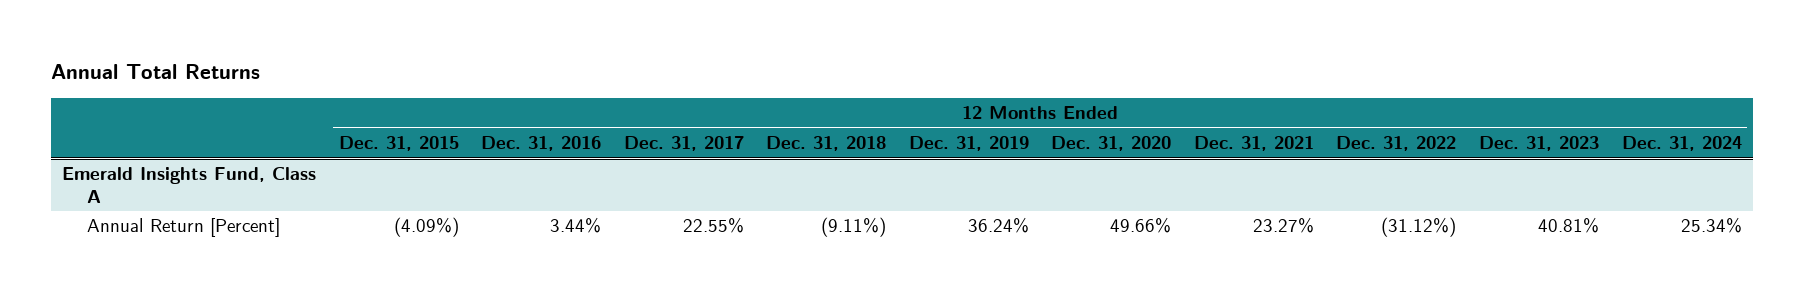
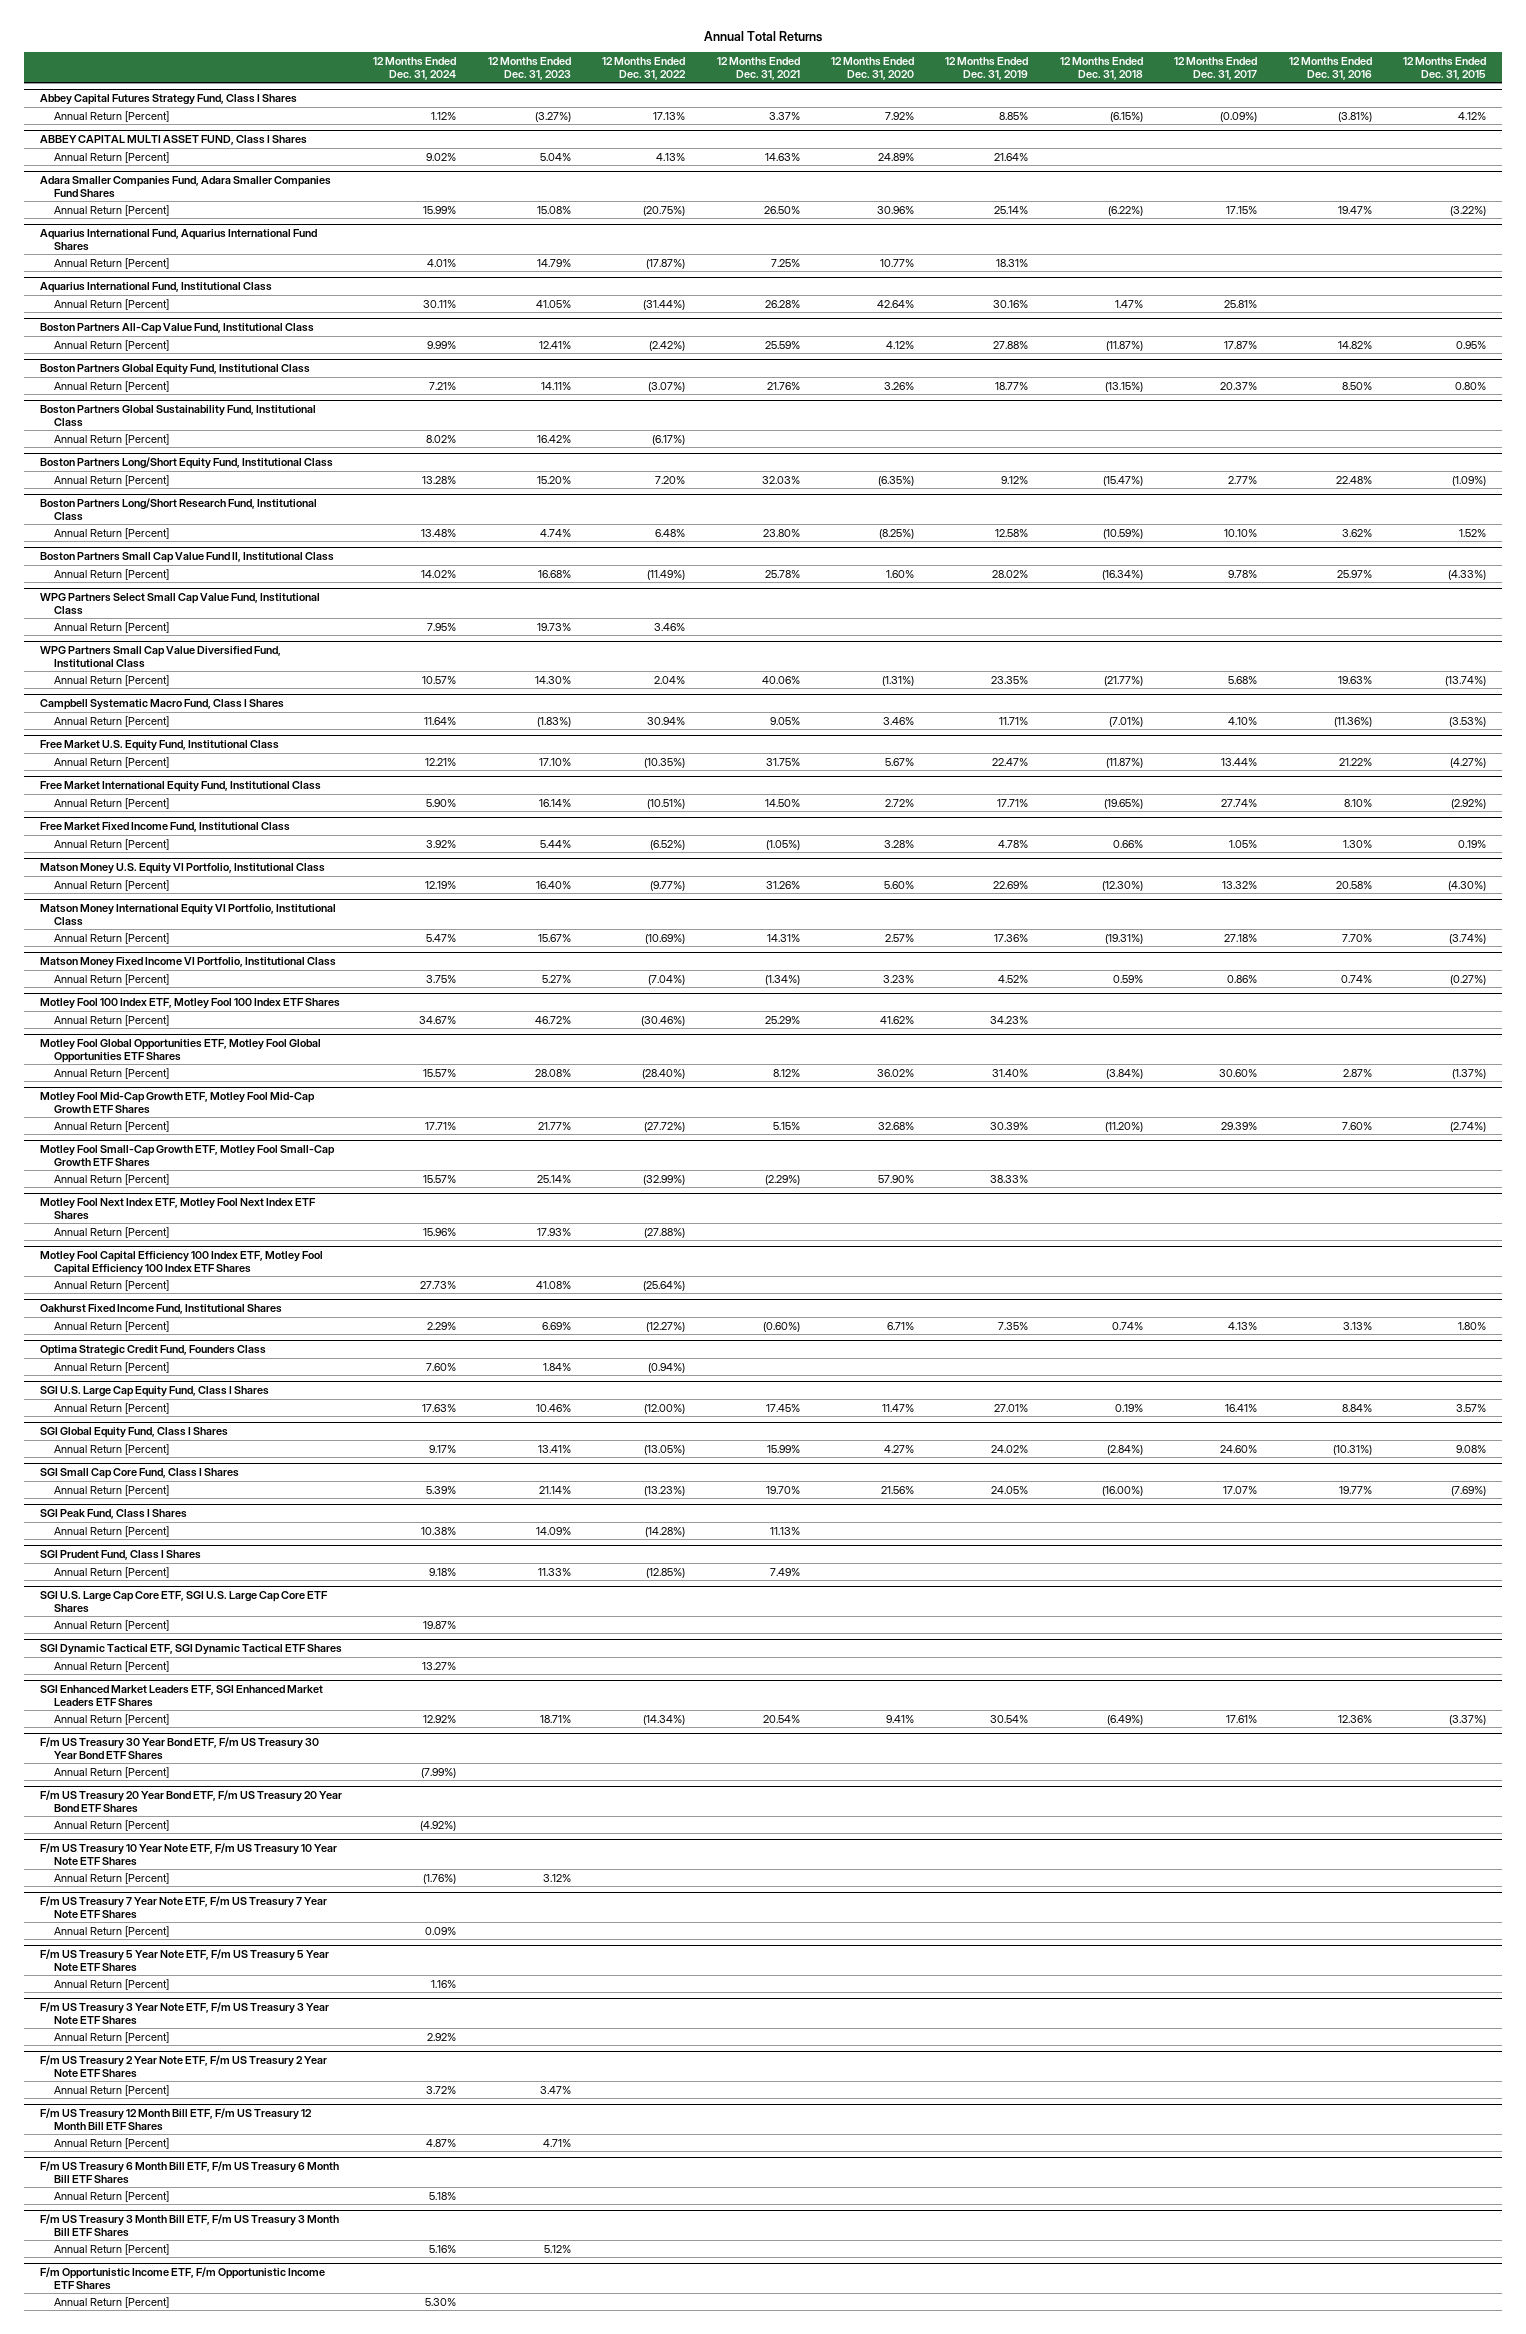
[61,167,316,203] Emerald Insights Fund, Class A -> none
none -> [39,94,297,106] Abbey Capital Futures Strategy Fund, Class I Shares
[393,217,459,238] (4.09%) -> [1458,111,1487,120] 4.12%
[550,217,602,234] 3.44% -> [1337,111,1372,122] (3.81%)
[682,217,744,234] 22.55% -> [1220,111,1258,122] (0.09%)
[821,217,887,238] (9.11%) -> [1109,111,1143,122] (6.15%)
[967,217,1029,234] 36.24% -> [999,111,1029,120] 8.85%
[1110,217,1172,234] 49.66% -> [885,111,915,120] 7.92%
[1252,217,1314,234] 23.27% -> [768,111,800,120] 3.37%
[1381,217,1457,238] (31.12%) -> [653,111,686,120] 17.13%
[1538,217,1600,234] 40.81% -> [534,111,571,122] (3.27%)
[1680,217,1742,234] 25.34% -> [431,111,457,120] 1.12%
none -> [39,135,307,146] ABBEY CAPITAL MULTI ASSET FUND, Class I Shares
none -> [54,151,170,163] Annual Return [Percent]
none -> [39,176,331,198] Adara Smaller Companies Fund, Adara Smaller Companies Fund Shares
none -> [54,204,170,216] Annual Return [Percent]
none -> [39,229,317,251] Aquarius International Fund, Aquarius International Fund Shares
none -> [54,257,170,269] Annual Return [Percent]
none -> [39,282,272,294] Aquarius International Fund, Institutional Class
none -> [54,298,170,310] Annual Return [Percent]
none -> [39,323,314,335] Boston Partners All-Cap Value Fund, Institutional Class
none -> [54,339,170,351] Annual Return [Percent]
none -> [39,364,310,376] Boston Partners Global Equity Fund, Institutional Class
none -> [54,380,170,392] Annual Return [Percent]
none -> [39,405,316,427] Boston Partners Global Sustainability Fund, Institutional Class
none -> [54,433,170,445] Annual Return [Percent]
none -> [39,457,333,470] Boston Partners Long/Short Equity Fund, Institutional Class
none -> [54,474,170,486] Annual Return [Percent]
none -> [39,498,317,521] Boston Partners Long/Short Research Fund, Institutional Class
none -> [54,527,170,539] Annual Return [Percent]
none -> [39,552,334,564] Boston Partners Small Cap Value Fund II, Institutional Class
none -> [54,568,170,580] Annual Return [Percent]
none -> [39,593,320,615] WPG Partners Select Small Cap Value Fund, Institutional Class
none -> [54,621,170,633] Annual Return [Percent]
none -> [39,646,281,668] WPG Partners Small Cap Value Diversified Fund, Institutional Class
none -> [54,674,170,686] Annual Return [Percent]
none -> [39,699,284,711] Campbell Systematic Macro Fund, Class I Shares
none -> [54,715,170,727] Annual Return [Percent]
none -> [39,740,279,752] Free Market U.S. Equity Fund, Institutional Class
none -> [54,756,170,768] Annual Return [Percent]
none -> [39,781,321,793] Free Market International Equity Fund, Institutional Class
none -> [54,797,170,809] Annual Return [Percent]
none -> [39,822,290,833] Free Market Fixed Income Fund, Institutional Class
none -> [54,838,170,850] Annual Return [Percent]
none -> [39,863,325,875] Matson Money U.S. Equity VI Portfolio, Institutional Class
none -> [54,879,170,891] Annual Return [Percent]
none -> [39,904,336,926] Matson Money International Equity VI Portfolio, Institutional Class
none -> [54,932,170,944] Annual Return [Percent]
none -> [39,957,336,969] Matson Money Fixed Income VI Portfolio, Institutional Class
none -> [54,973,170,985] Annual Return [Percent]
none -> [39,998,340,1010] Motley Fool 100 Index ETF, Motley Fool 100 Index ETF Shares
none -> [54,1014,170,1026] Annual Return [Percent]
none -> [39,1039,321,1063] Motley Fool Global Opportunities ETF, Motley Fool Global Opportunities ETF Shares
none -> [54,1067,170,1079] Annual Return [Percent]
none -> [39,1092,315,1114] Motley Fool Mid-Cap Growth ETF, Motley Fool Mid-Cap Growth ETF Shares
none -> [54,1120,170,1132] Annual Return [Percent]
none -> [39,1145,335,1167] Motley Fool Small-Cap Growth ETF, Motley Fool Small-Cap Growth ETF Shares
none -> [54,1173,170,1185] Annual Return [Percent]
none -> [39,1198,316,1220] Motley Fool Next Index ETF, Motley Fool Next Index ETF Shares
none -> [54,1226,170,1238] Annual Return [Percent]
none -> [39,1251,323,1275] Motley Fool Capital Efficiency 100 Index ETF, Motley Fool Capital Efficiency 100 Index ETF Shares
none -> [54,1279,170,1291] Annual Return [Percent]
none -> [39,1304,282,1315] Oakhurst Fixed Income Fund, Institutional Shares
none -> [54,1320,170,1332] Annual Return [Percent]
none -> [39,1345,266,1357] Optima Strategic Credit Fund, Founders Class
none -> [54,1361,170,1373] Annual Return [Percent]
none -> [39,1386,269,1398] SGI U.S. Large Cap Equity Fund, Class I Shares
none -> [54,1402,170,1414] Annual Return [Percent]
none -> [39,1427,228,1439] SGI Global Equity Fund, Class I Shares
none -> [54,1443,170,1455] Annual Return [Percent]
none -> [39,1468,239,1480] SGI Small Cap Core Fund, Class I Shares
none -> [54,1484,170,1496] Annual Return [Percent]
none -> [39,1509,187,1520] SGI Peak Fund, Class I Shares
none -> [54,1525,170,1537] Annual Return [Percent]
none -> [39,1550,201,1561] SGI Prudent Fund, Class I Shares
none -> [54,1566,170,1578] Annual Return [Percent]
none -> [39,1591,328,1613] SGI U.S. Large Cap Core ETF, SGI U.S. Large Cap Core ETF Shares
none -> [54,1619,170,1631] Annual Return [Percent]
none -> [39,1644,342,1656] SGI Dynamic Tactical ETF, SGI Dynamic Tactical ETF Shares
none -> [54,1660,170,1672] Annual Return [Percent]
none -> [39,1685,323,1707] SGI Enhanced Market Leaders ETF, SGI Enhanced Market Leaders ETF Shares
none -> [54,1713,170,1725] Annual Return [Percent]
none -> [39,1737,319,1760] F/m US Treasury 30 Year Bond ETF, F/m US Treasury 30 Year Bond ETF Shares
none -> [54,1766,170,1778] Annual Return [Percent]
none -> [39,1790,342,1813] F/m US Treasury 20 Year Bond ETF, F/m US Treasury 20 Year Bond ETF Shares
none -> [54,1819,170,1831] Annual Return [Percent]
none -> [39,1843,337,1866] F/m US Treasury 10 Year Note ETF, F/m US Treasury 10 Year Note ETF Shares
none -> [54,1872,170,1884] Annual Return [Percent]
none -> [39,1896,327,1919] F/m US Treasury 7 Year Note ETF, F/m US Treasury 7 Year Note ETF Shares
none -> [54,1925,170,1937] Annual Return [Percent]
none -> [39,1949,329,1972] F/m US Treasury 5 Year Note ETF, F/m US Treasury 5 Year Note ETF Shares
none -> [54,1978,170,1990] Annual Return [Percent]
none -> [39,2002,329,2025] F/m US Treasury 3 Year Note ETF, F/m US Treasury 3 Year Note ETF Shares
none -> [54,2031,170,2043] Annual Return [Percent]
none -> [39,2055,327,2078] F/m US Treasury 2 Year Note ETF, F/m US Treasury 2 Year Note ETF Shares
none -> [54,2084,170,2096] Annual Return [Percent]
none -> [39,2108,312,2131] F/m US Treasury 12 Month Bill ETF, F/m US Treasury 12 Month Bill ETF Shares
none -> [54,2137,170,2149] Annual Return [Percent]
none -> [39,2161,339,2184] F/m US Treasury 6 Month Bill ETF, F/m US Treasury 6 Month Bill ETF Shares
none -> [54,2190,170,2202] Annual Return [Percent]
none -> [39,2214,339,2237] F/m US Treasury 3 Month Bill ETF, F/m US Treasury 3 Month Bill ETF Shares
none -> [54,2243,170,2255] Annual Return [Percent]
none -> [39,2267,325,2290] F/m Opportunistic Income ETF, F/m Opportunistic Income ETF Shares
none -> [54,2296,170,2308] Annual Return [Percent]

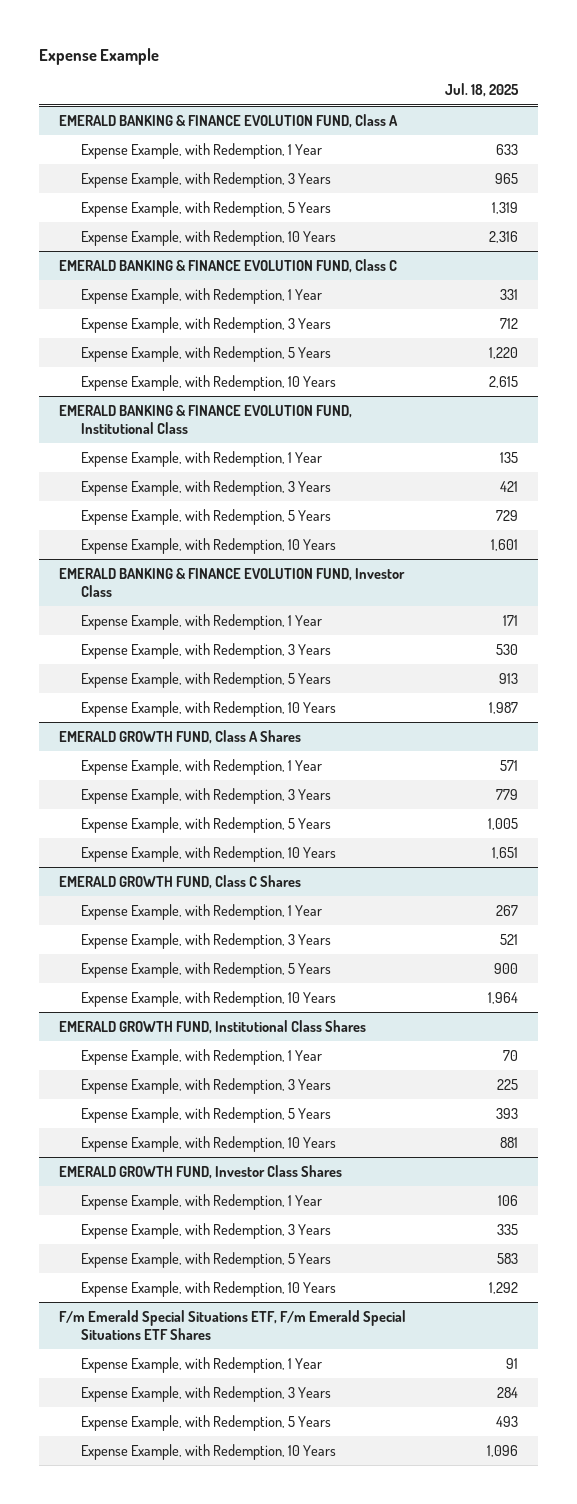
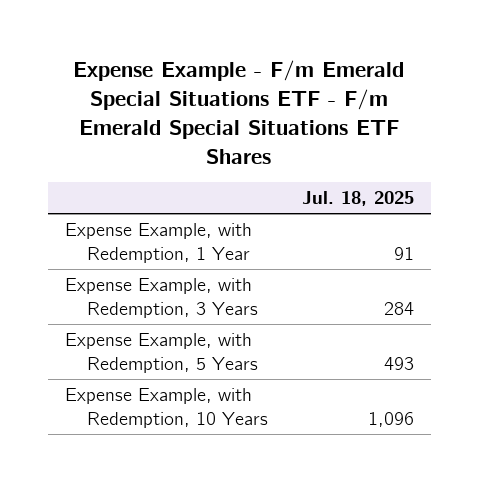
[38,48,159,66] Expense Example -> [73,59,405,164] Expense Example - F/m Emerald Special Situations ETF - F/m Emerald Special Situations ETF Shares
[58,113,398,128] EMERALD BANKING & FINANCE EVOLUTION FUND, Class A -> none
[80,142,322,159] Expense Example, with Redemption, 1 Year -> none
[80,171,331,188] Expense Example, with Redemption, 3 Years -> none
[80,200,331,217] Expense Example, with Redemption, 5 Years -> none
[80,229,336,246] Expense Example, with Redemption, 10 Years -> none
[58,258,397,273] EMERALD BANKING & FINANCE EVOLUTION FUND, Class C -> none
[80,287,322,304] Expense Example, with Redemption, 1 Year -> none
[80,316,331,333] Expense Example, with Redemption, 3 Years -> none
[80,345,331,362] Expense Example, with Redemption, 5 Years -> none
[80,374,336,391] Expense Example, with Redemption, 10 Years -> none
[58,404,352,435] EMERALD BANKING & FINANCE EVOLUTION FUND, Institutional Class -> none
[80,450,322,467] Expense Example, with Redemption, 1 Year -> none
[80,479,331,496] Expense Example, with Redemption, 3 Years -> none
[80,508,331,525] Expense Example, with Redemption, 5 Years -> none
[80,537,336,554] Expense Example, with Redemption, 10 Years -> none
[58,567,405,598] EMERALD BANKING & FINANCE EVOLUTION FUND, Investor Class -> none
[80,613,322,630] Expense Example, with Redemption, 1 Year -> none
[80,642,331,659] Expense Example, with Redemption, 3 Years -> none
[80,671,331,688] Expense Example, with Redemption, 5 Years -> none
[80,700,336,717] Expense Example, with Redemption, 10 Years -> none
[58,729,301,744] EMERALD GROWTH FUND, Class A Shares -> none
[80,758,322,775] Expense Example, with Redemption, 1 Year -> none
[80,787,331,804] Expense Example, with Redemption, 3 Years -> none
[80,816,331,833] Expense Example, with Redemption, 5 Years -> none
[80,845,336,862] Expense Example, with Redemption, 10 Years -> none
[58,874,301,889] EMERALD GROWTH FUND, Class C Shares -> none
[80,903,322,920] Expense Example, with Redemption, 1 Year -> none
[80,932,331,949] Expense Example, with Redemption, 3 Years -> none
[80,961,331,978] Expense Example, with Redemption, 5 Years -> none
[80,990,336,1007] Expense Example, with Redemption, 10 Years -> none
[58,1019,366,1034] EMERALD GROWTH FUND, Institutional Class Shares -> none
[80,1048,322,1065] Expense Example, with Redemption, 1 Year -> none
[80,1077,331,1094] Expense Example, with Redemption, 3 Years -> none
[80,1106,331,1123] Expense Example, with Redemption, 5 Years -> none
[80,1135,336,1152] Expense Example, with Redemption, 10 Years -> none
[58,1164,342,1179] EMERALD GROWTH FUND, Investor Class Shares -> none
[80,1193,322,1210] Expense Example, with Redemption, 1 Year -> none
[80,1222,331,1239] Expense Example, with Redemption, 3 Years -> none
[80,1251,331,1268] Expense Example, with Redemption, 5 Years -> none
[80,1280,336,1297] Expense Example, with Redemption, 10 Years -> none
[58,1309,406,1341] F/m Emerald Special Situations ETF, F/m Emerald Special Situations ETF Shares -> none

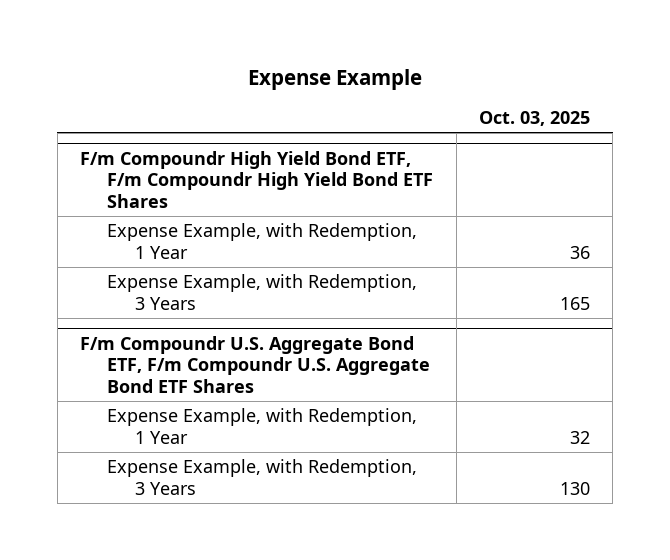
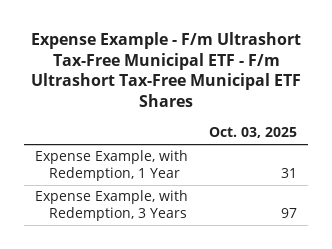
[247,68,422,90] Expense Example -> [30,31,301,108] Expense Example - F/m Ultrashort Tax-Free Municipal ETF - F/m Ultrashort Tax-Free Municipal ETF Shares
[79,150,434,208] F/m Compoundr High Yield Bond ETF, F/m Compoundr High Yield Bond ETF Shares -> none
[79,335,431,393] F/m Compoundr U.S. Aggregate Bond ETF, F/m Compoundr U.S. Aggregate Bond ETF Shares -> none
[107,408,418,444] Expense Example, with Redemption, 1 Year -> none
[107,459,418,495] Expense Example, with Redemption, 3 Years -> none
[569,245,590,259] 36 -> [281,168,298,179] 31
[559,296,590,310] 165 -> [281,208,298,219] 97

